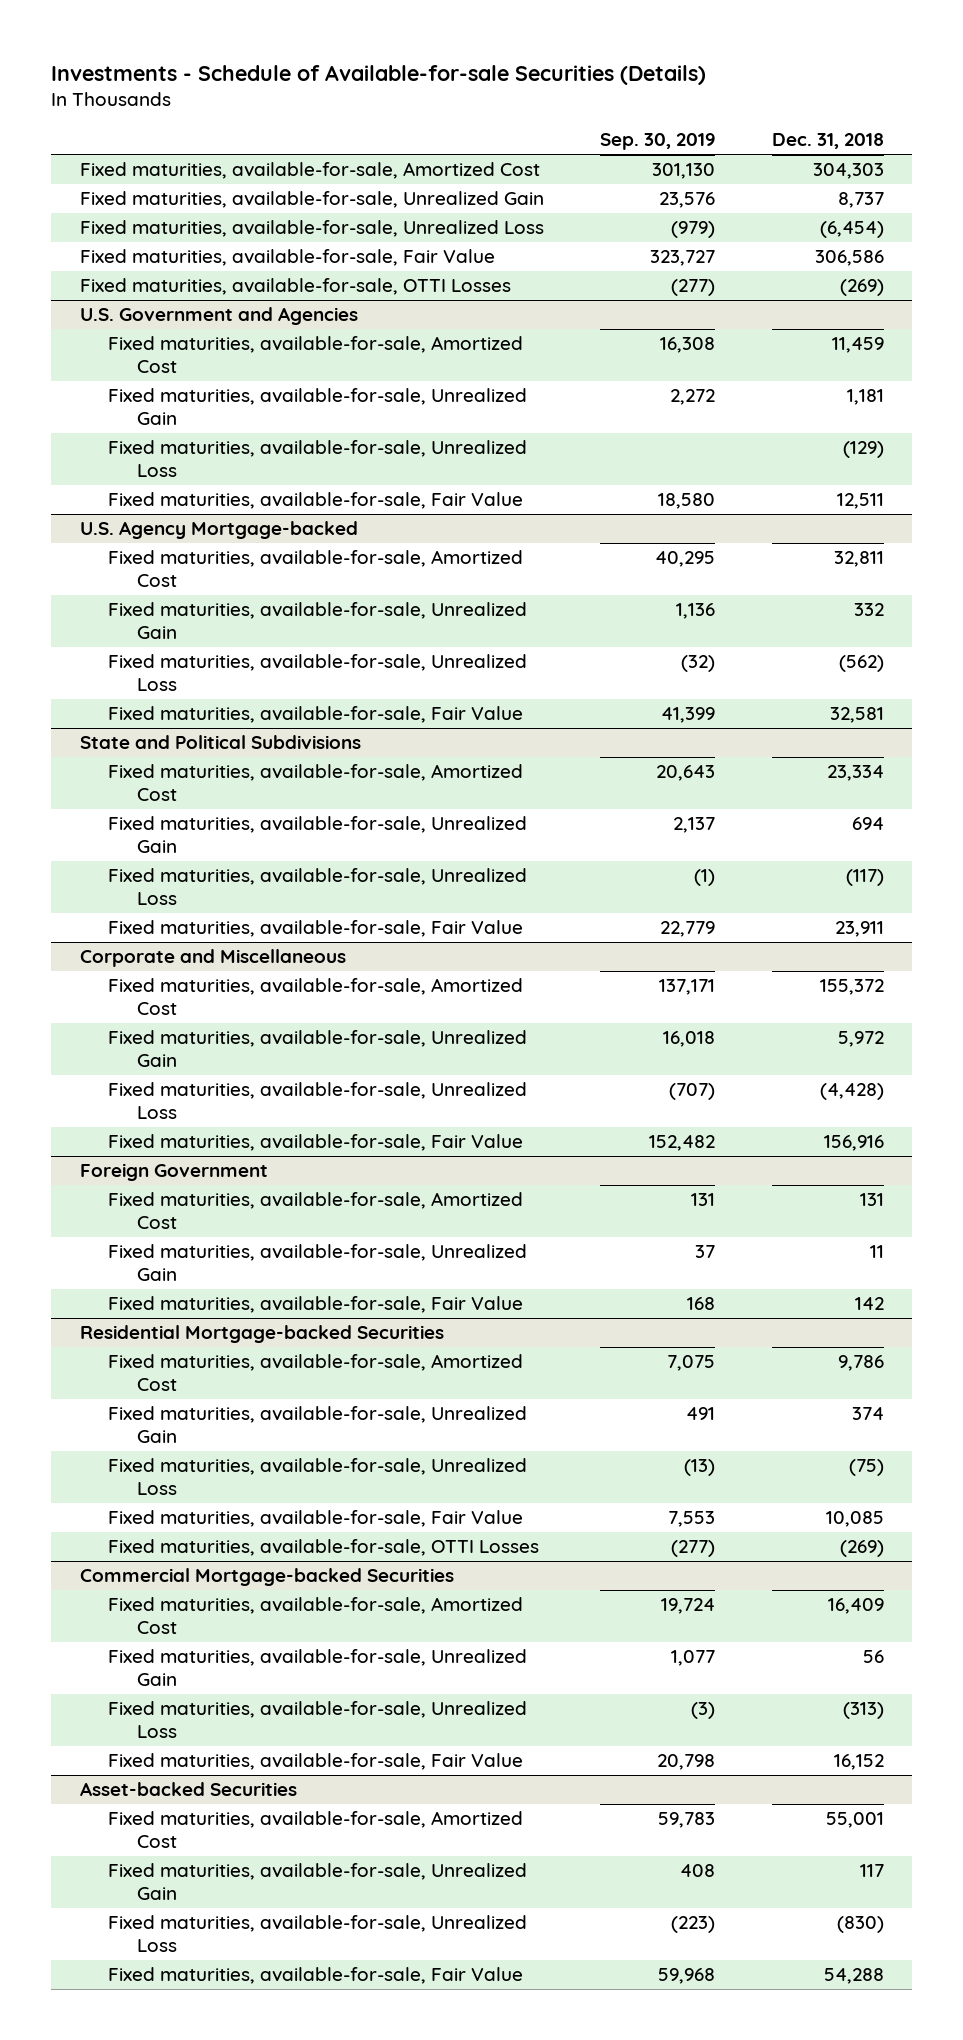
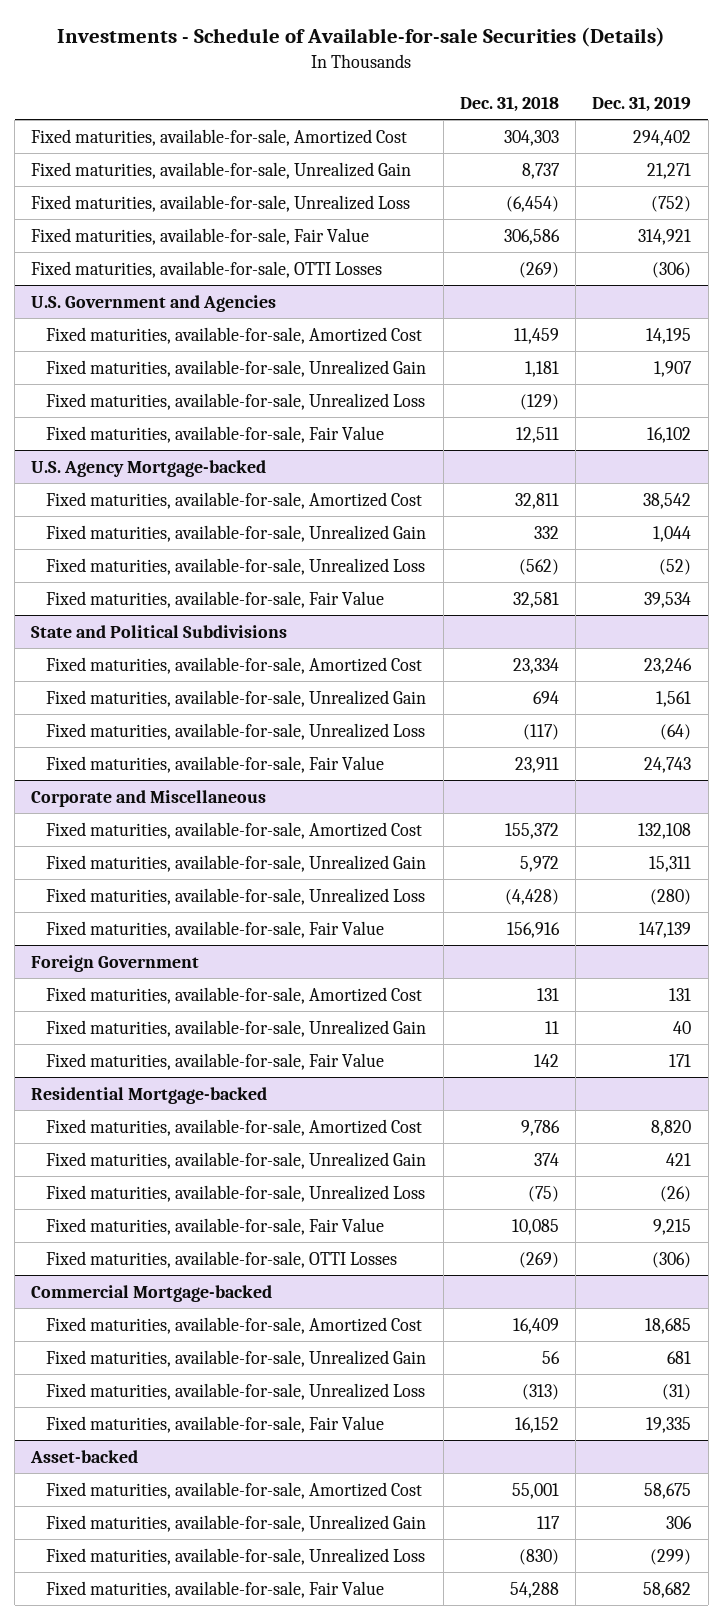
[600,133,716,151] Sep. 30, 2019 -> none
none -> [592,95,692,112] Dec. 31, 2019
[79,1325,444,1344] Residential Mortgage-backed Securities -> [31,1086,268,1104] Residential Mortgage-backed
[79,1568,454,1587] Commercial Mortgage-backed Securities -> [31,1284,273,1302] Commercial Mortgage-backed
[79,1782,297,1797] Asset-backed Securities -> [30,1449,139,1463] Asset-backed

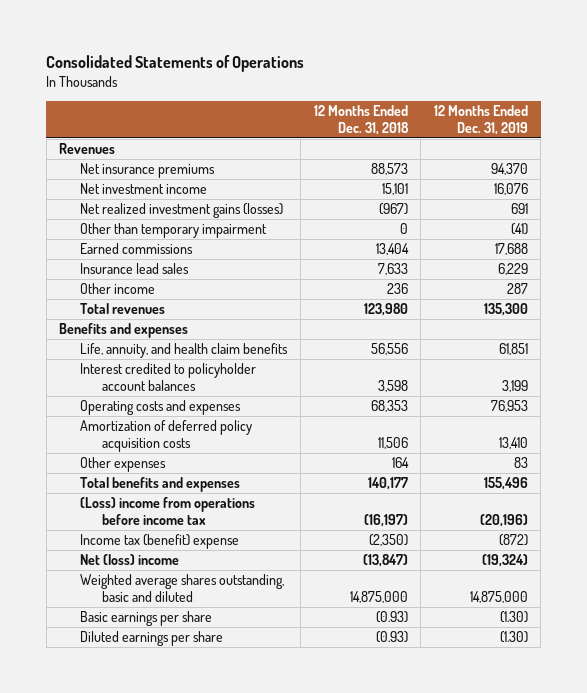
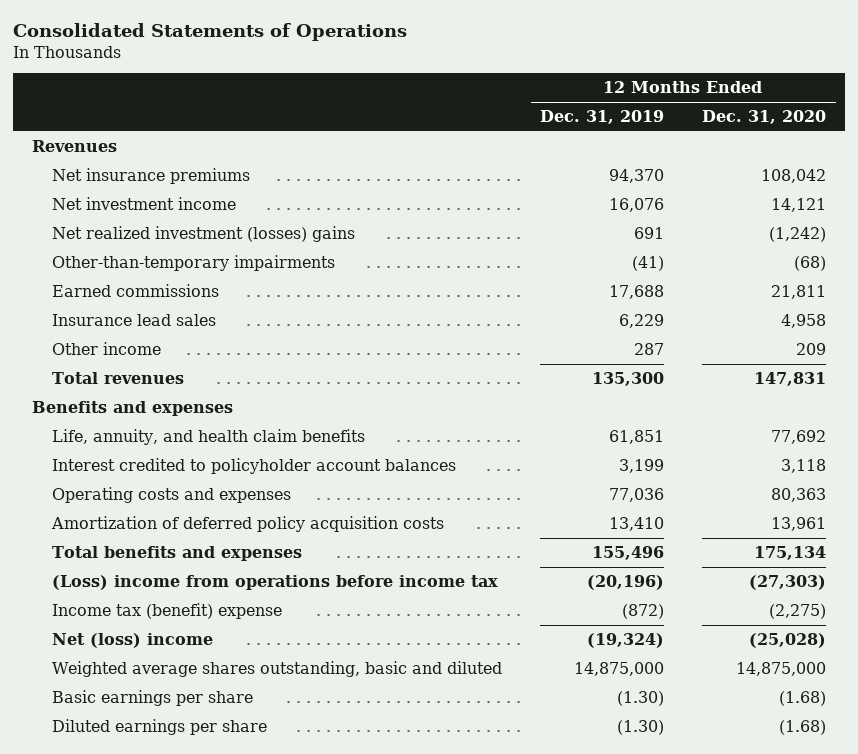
[313,104,409,135] 12 Months Ended Dec. 31, 2018 -> none
none -> [702,110,827,125] Dec. 31, 2020
[80,203,284,219] Net realized investment gains (losses) -> [52,225,356,242] Net realized investment (losses) gains
[80,223,268,239] Other than temporary impairment -> [52,254,336,271] Other-than-temporary impairments
[490,400,528,413] 76,953 -> [609,487,665,502] 77,036
[80,457,167,473] Other expenses -> none

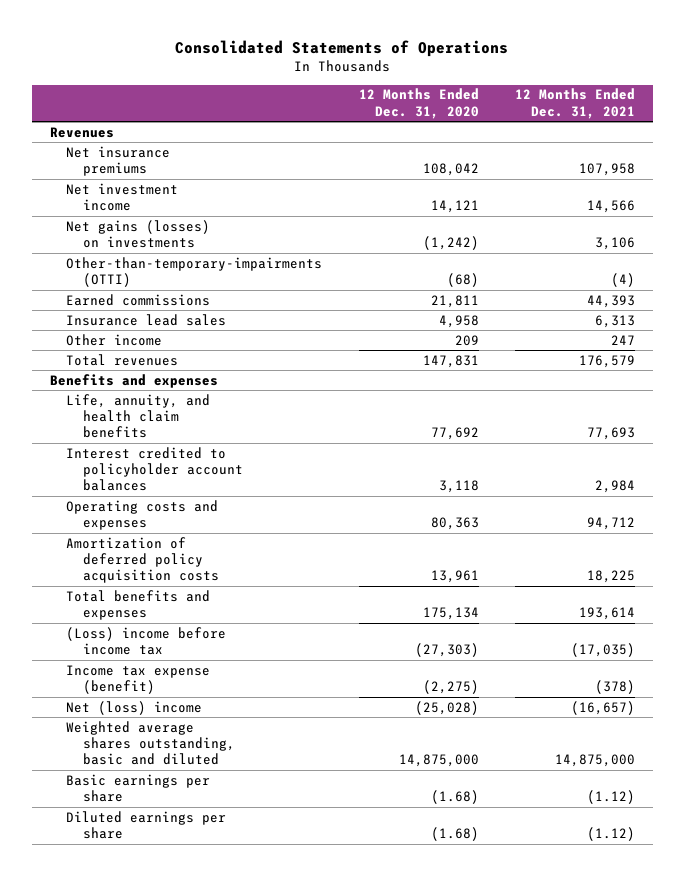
[540,110,665,125] Dec. 31, 2019 -> none
none -> [514,88,635,119] 12 Months Ended Dec. 31, 2021
[52,225,356,242] Net realized investment (losses) gains -> [66,219,211,249] Net gains (losses) on investments
[52,254,336,271] Other-than-temporary impairments -> [66,256,323,288] Other-than-temporary-impairments (OTTI)
[52,574,499,590] (Loss) income from operations before income tax -> [66,626,227,656] (Loss) income before income tax
[52,602,283,619] Income tax (benefit) expense -> [66,664,211,695] Income tax expense (benefit)

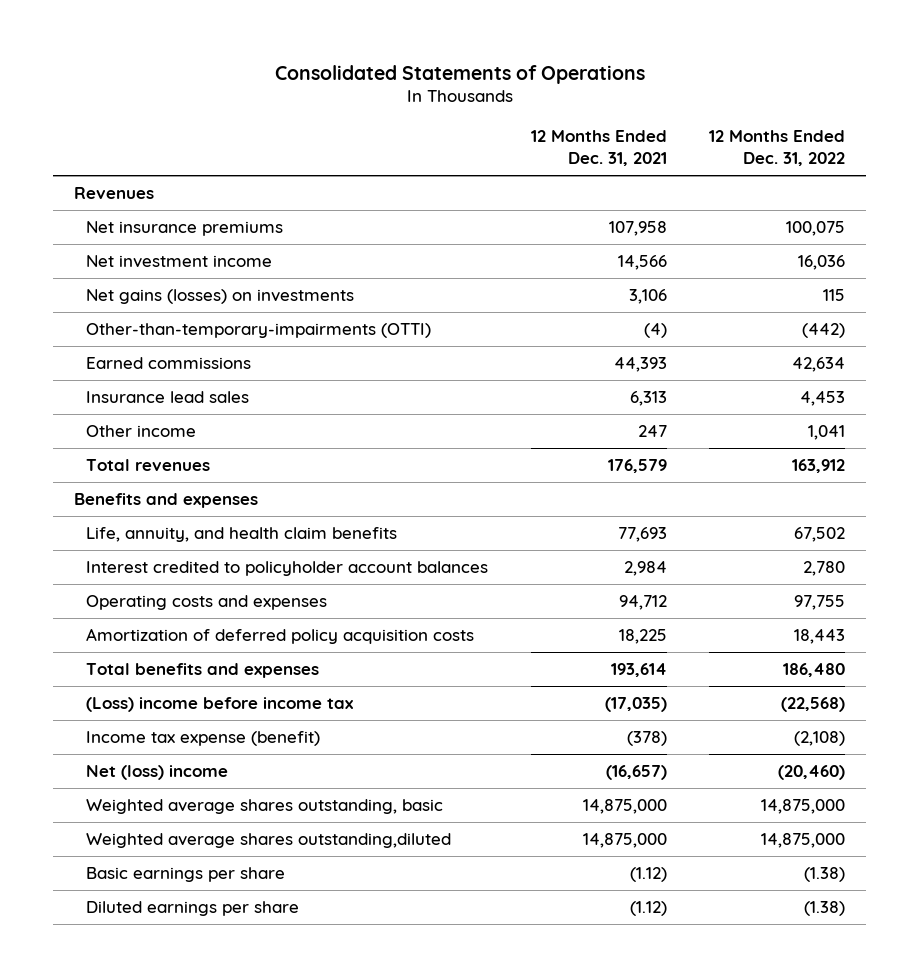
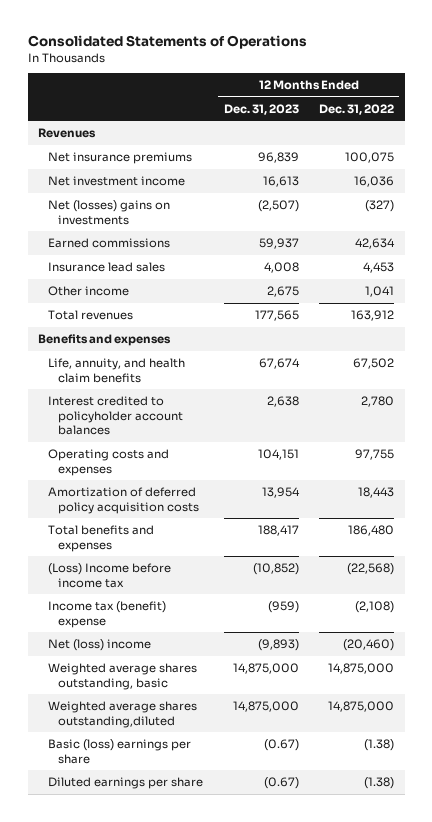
[530,130,667,167] 12 Months Ended Dec. 31, 2021 -> none
none -> [223,103,299,115] Dec. 31, 2023
[86,322,432,338] Other-than-temporary-impairments (OTTI) -> none
[86,288,355,304] Net gains (losses) on investments -> [47,200,170,225] Net (losses) gains on investments
[822,288,845,301] 115 -> [365,200,395,213] (327)
[86,696,355,712] (Loss) income before income tax -> [47,563,171,588] (Loss) Income before income tax
[86,730,321,746] Income tax expense (benefit) -> [47,601,166,628] Income tax (benefit) expense
[86,866,286,882] Basic earnings per share -> [47,739,191,764] Basic (loss) earnings per share

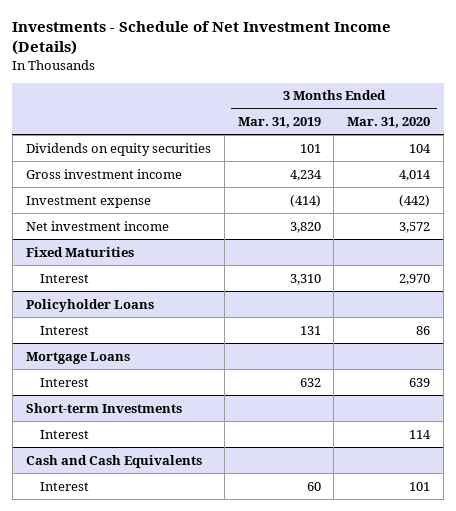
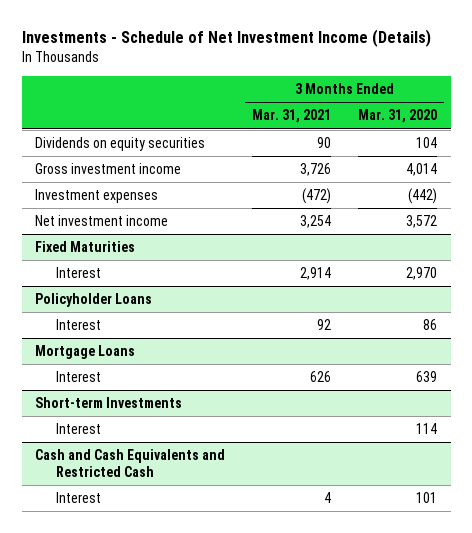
[237,116,321,128] Mar. 31, 2019 -> none
none -> [252,109,332,124] Mar. 31, 2021
[25,195,151,208] Investment expense -> [35,189,159,204] Investment expenses
[25,454,202,468] Cash and Cash Equivalents -> [35,449,226,477] Cash and Cash Equivalents and Restricted Cash

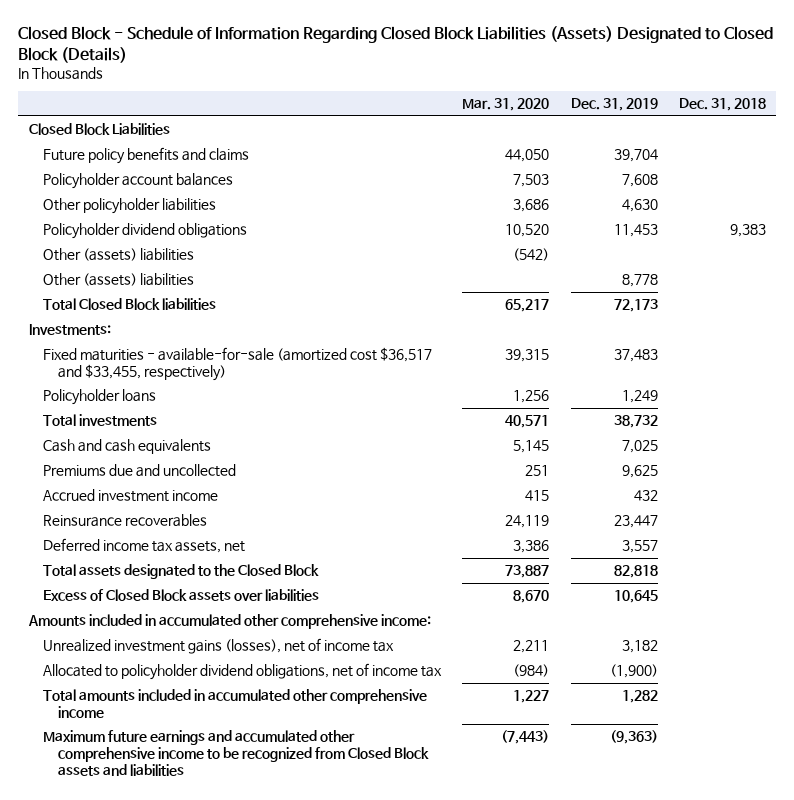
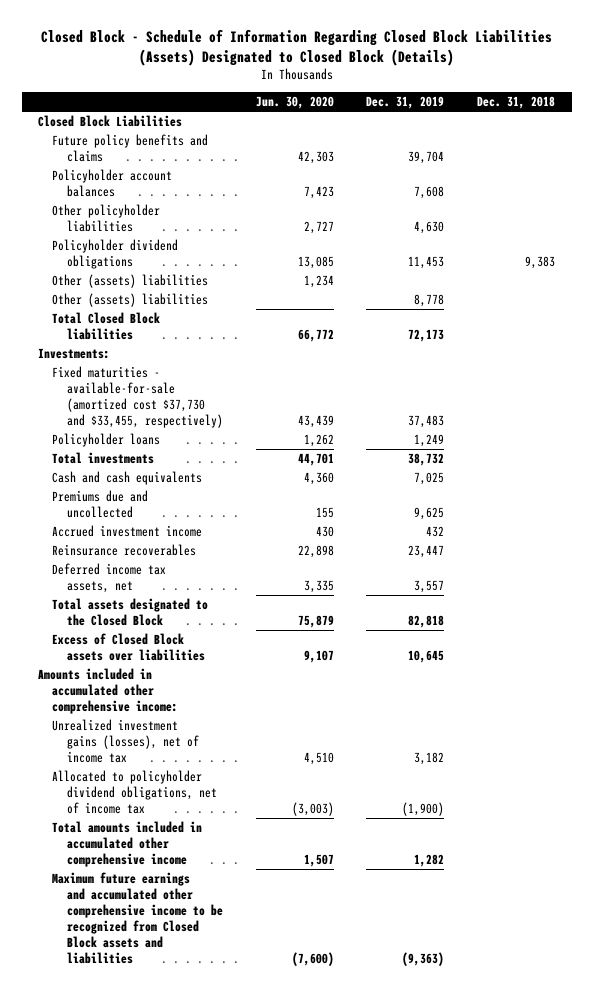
[462,98,550,112] Mar. 31, 2020 -> none
none -> [255,96,334,110] Jun. 30, 2020
[43,347,433,381] Fixed maturities - available-for-sale (amortized cost $36,517 and $33,455, respectively) -> [52,366,223,428] Fixed maturities - available-for-sale (amortized cost $37,730 and $33,455, respectively)

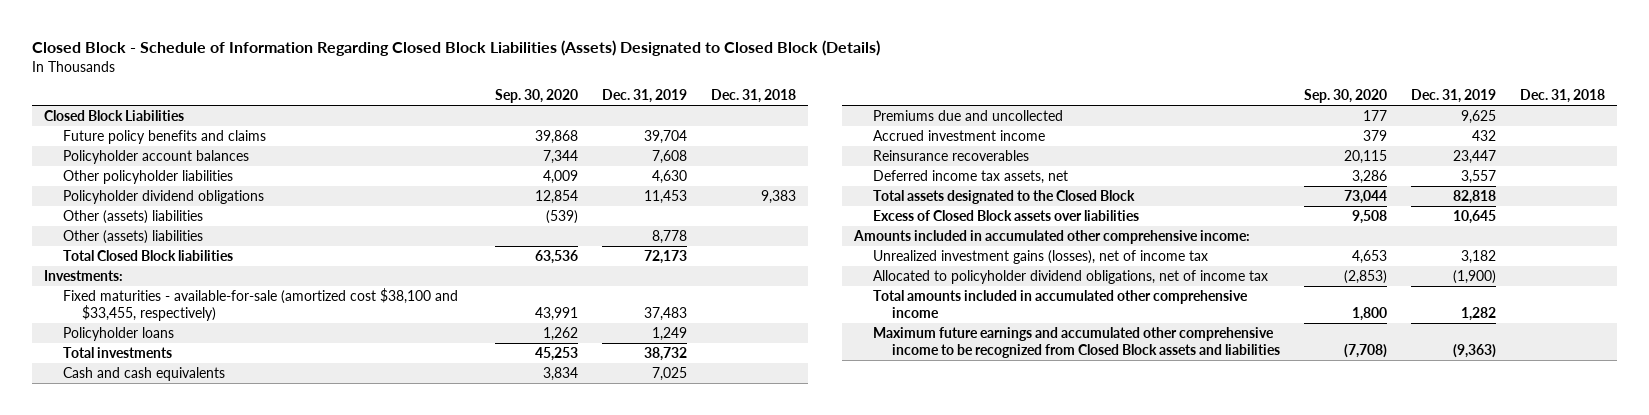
[255,96,334,110] Jun. 30, 2020 -> none
none -> [494,89,578,104] Sep. 30, 2020
[52,366,223,428] Fixed maturities - available-for-sale (amortized cost $37,730 and $33,455, respectively) -> [63,288,459,321] Fixed maturities - available-for-sale (amortized cost $38,100 and $33,455, respectively)

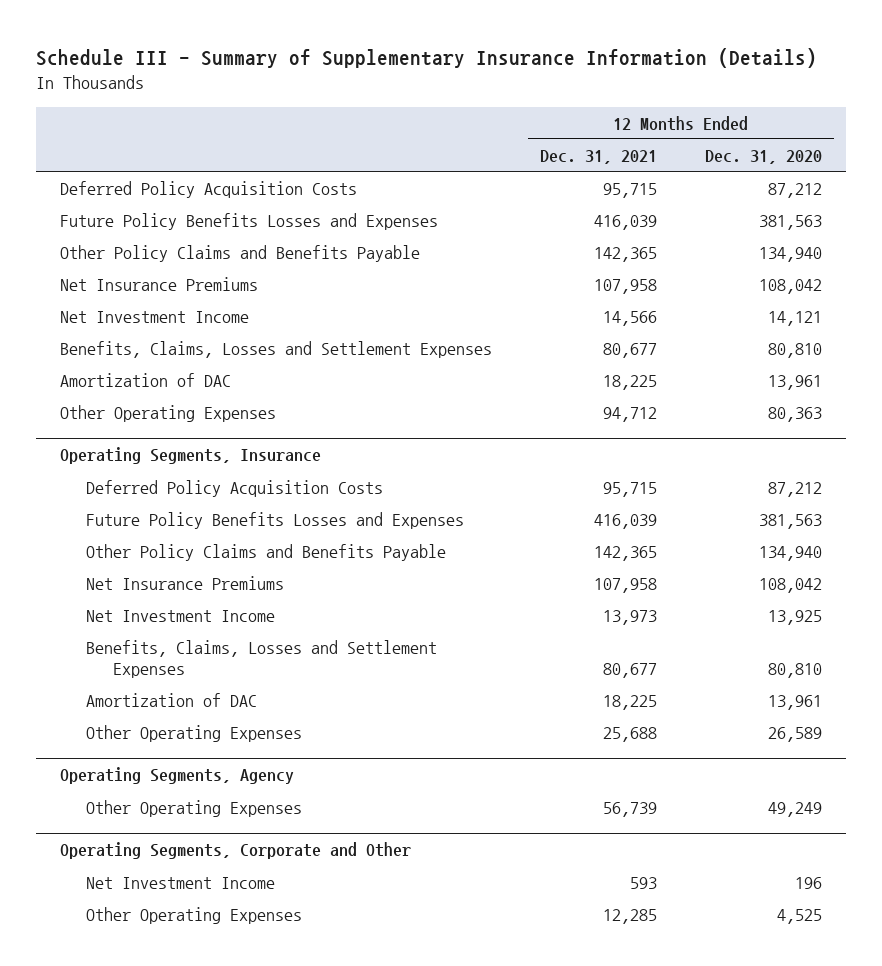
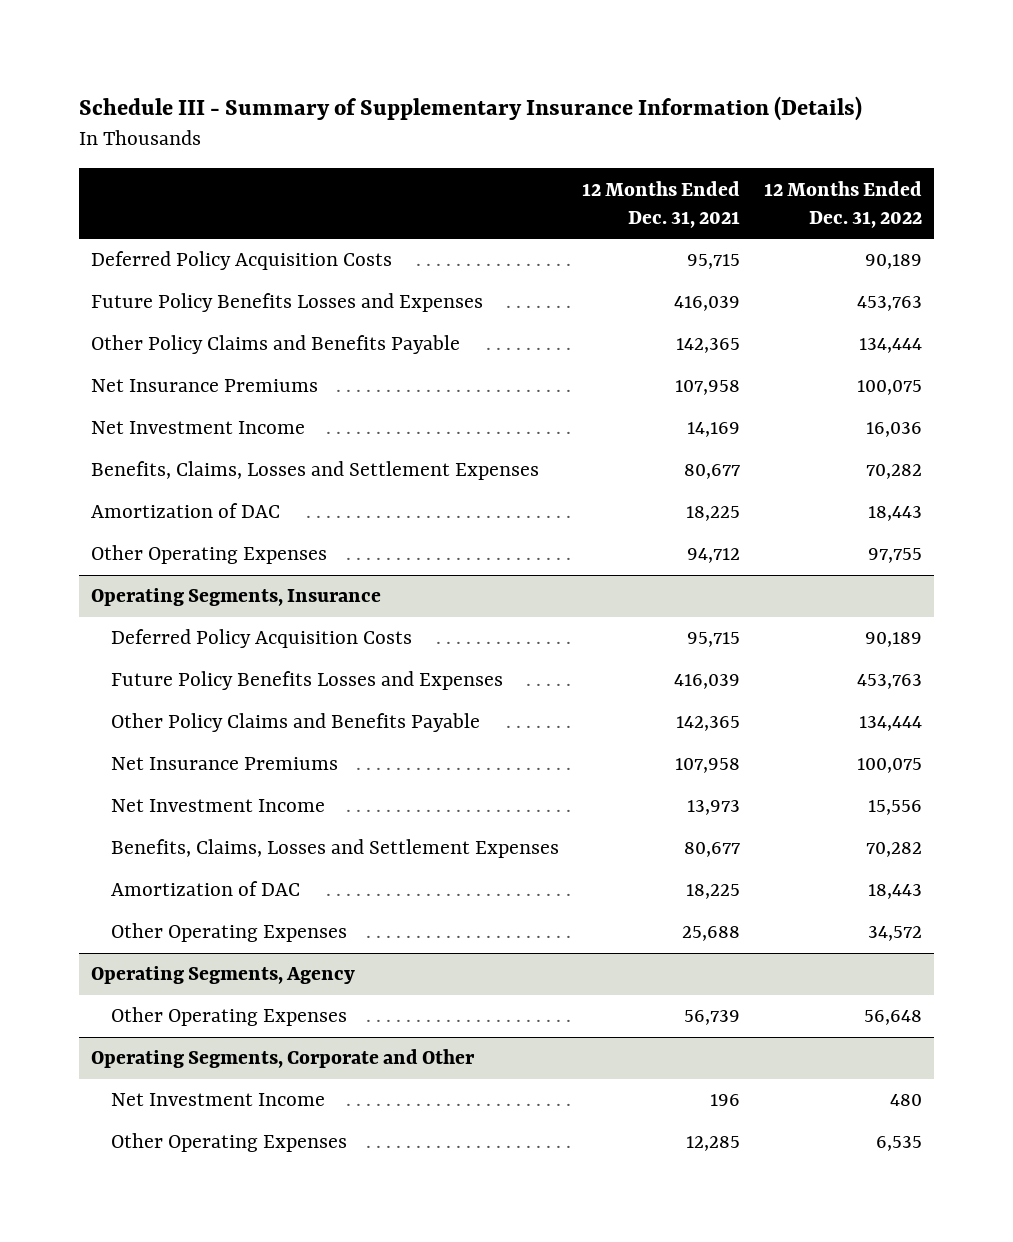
[704,149,822,164] Dec. 31, 2020 -> none
none -> [763,180,922,228] 12 Months Ended Dec. 31, 2022
[602,310,657,326] 14,566 -> [687,422,741,438] 14,169
[629,876,657,889] 593 -> [710,1094,741,1107] 196

